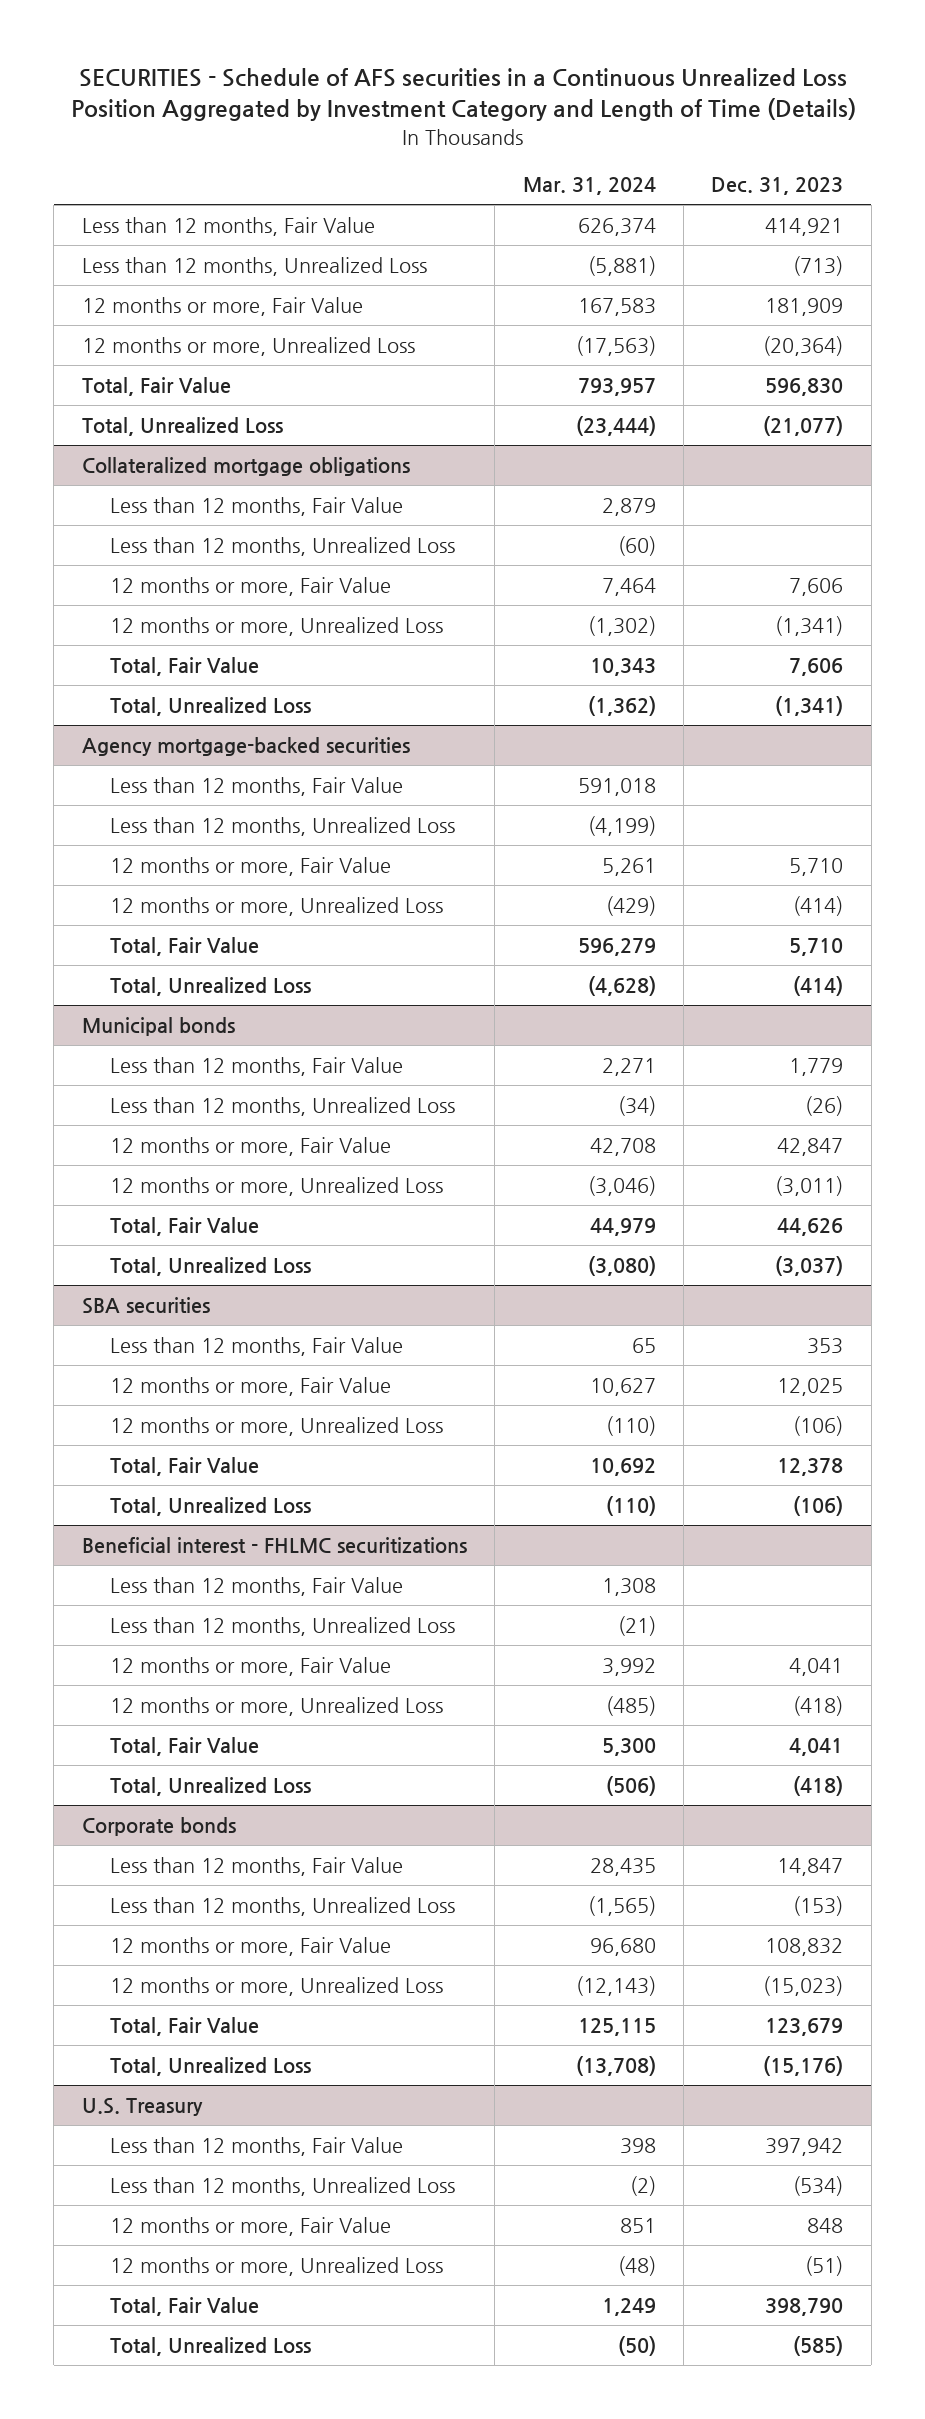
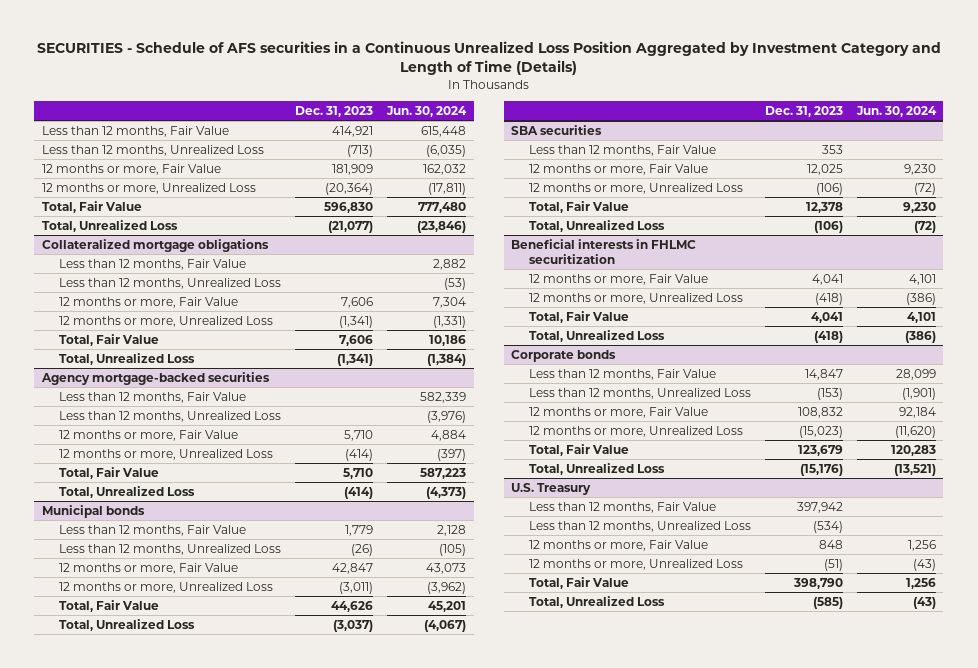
[522,176,656,195] Mar. 31, 2024 -> none
none -> [386,106,468,118] Jun. 30, 2024
[110,1577,404,1597] Less than 12 months, Fair Value -> none
[110,1617,456,1637] Less than 12 months, Unrealized Loss -> none
[81,1537,467,1555] Beneficial interest - FHLMC securitizations -> [511,238,697,264] Beneficial interests in FHLMC securitization

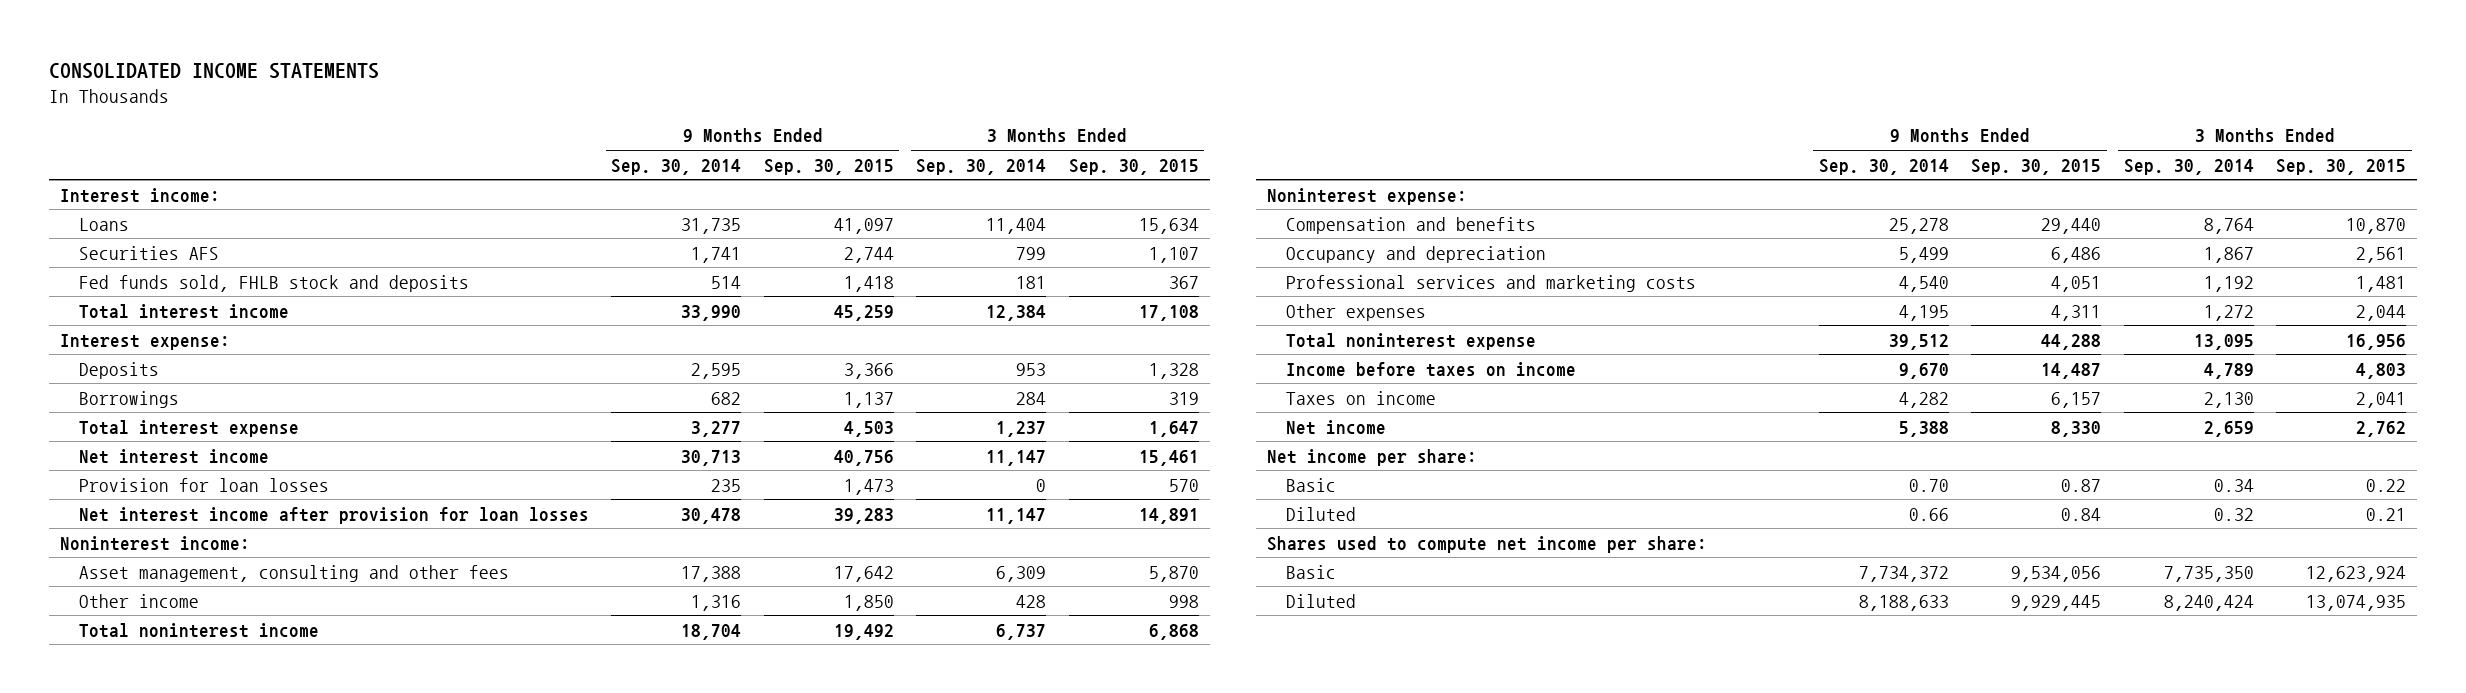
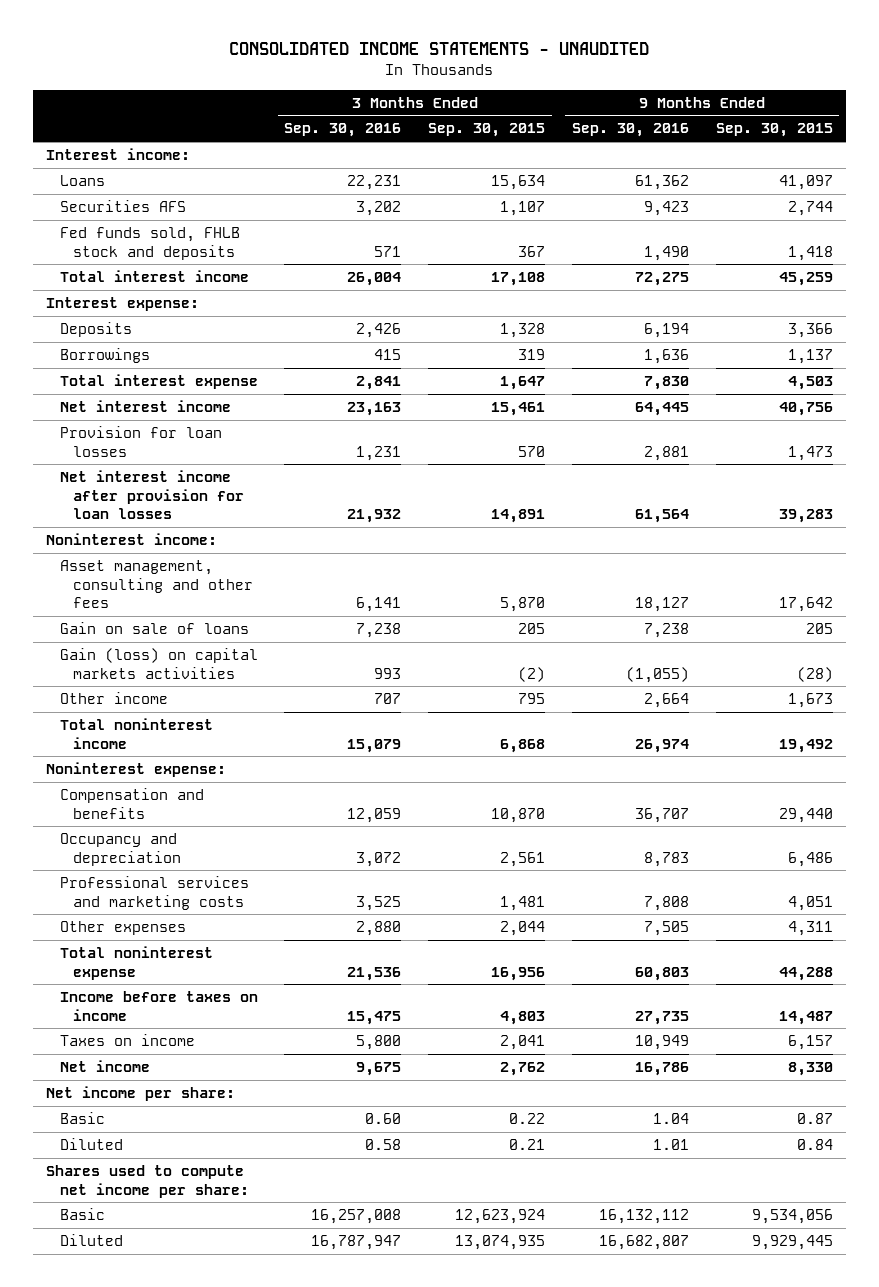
[48,63,379,80] CONSOLIDATED INCOME STATEMENTS -> [229,42,650,56] CONSOLIDATED INCOME STATEMENTS - UNAUDITED
[611,158,742,175] Sep. 30, 2014 -> none
[916,158,1047,175] Sep. 30, 2014 -> none
none -> [284,123,402,138] Sep. 30, 2016
none -> [571,123,689,138] Sep. 30, 2016
none -> [59,621,249,634] Gain on sale of loans
none -> [59,647,258,679] Gain (loss) on capital markets activities
[843,594,894,611] 1,850 -> [787,692,833,708] 1,673
[1168,594,1199,608] 998 -> [518,692,546,704] 795

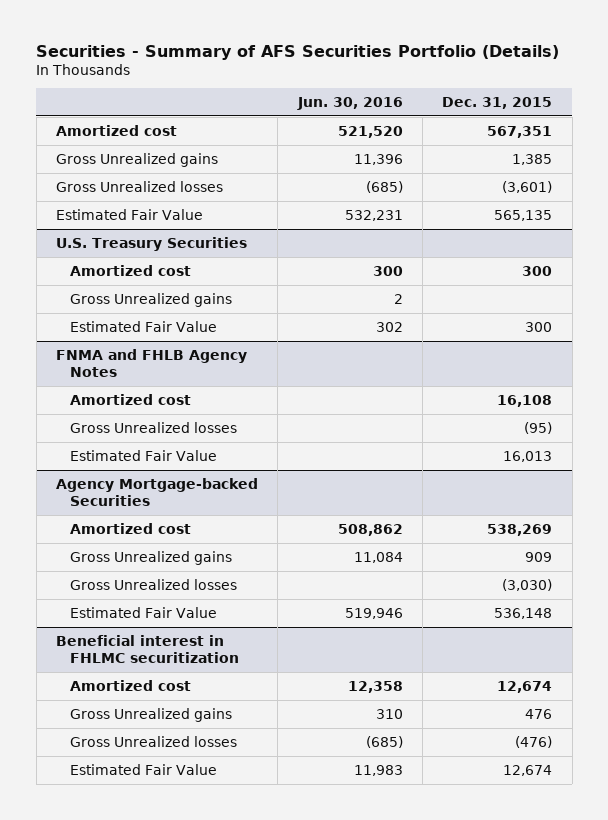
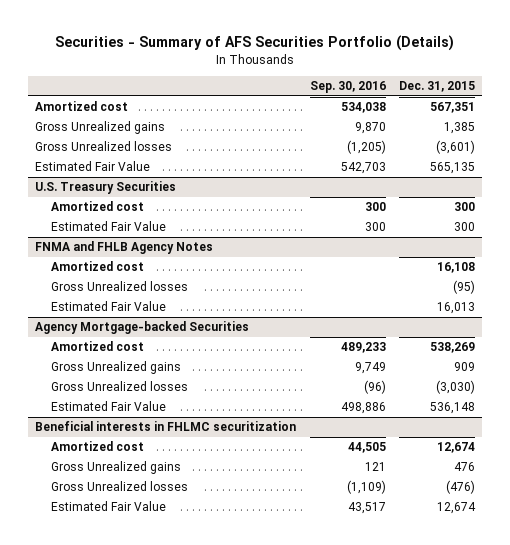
[296,96,403,110] Jun. 30, 2016 -> none
none -> [309,81,386,94] Sep. 30, 2016
[70,292,233,307] Gross Unrealized gains -> none
[56,634,240,663] Beneficial interest in FHLMC securitization -> [35,421,297,432] Beneficial interests in FHLMC securitization

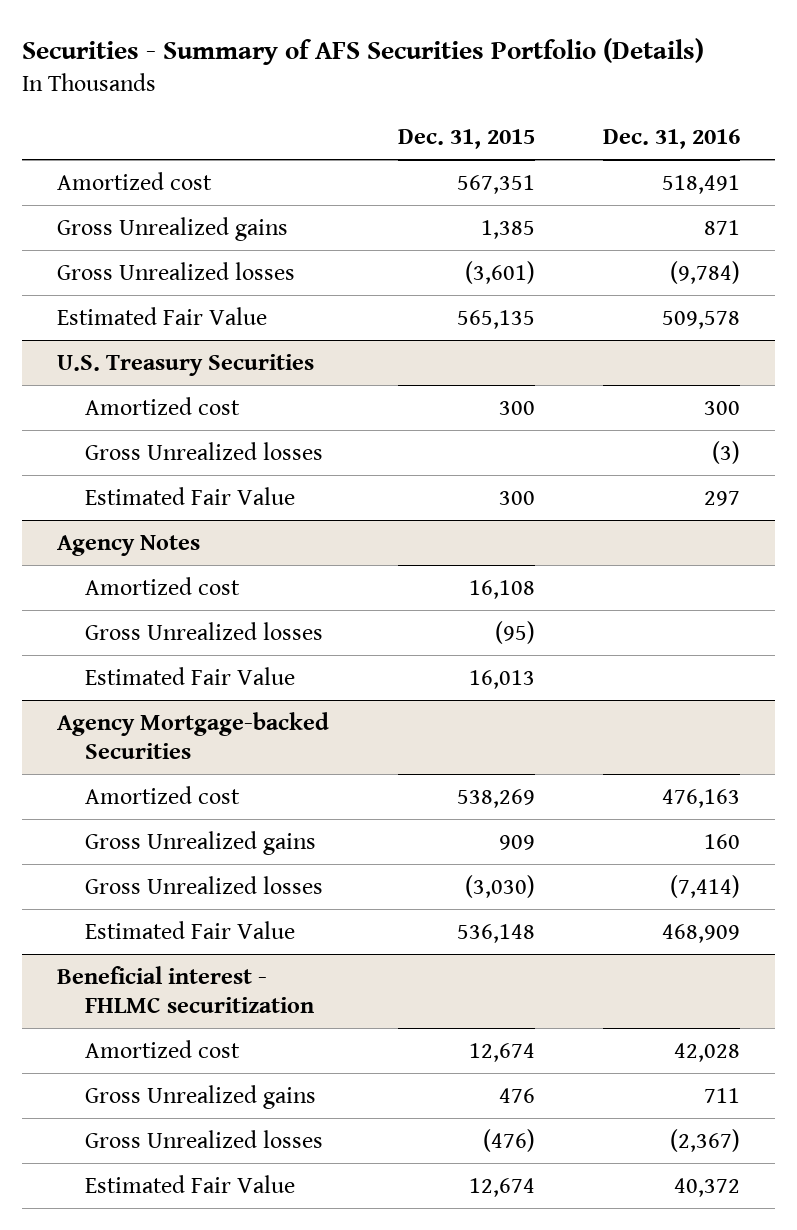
[309,81,386,94] Sep. 30, 2016 -> none
none -> [603,129,741,150] Dec. 31, 2016
none -> [85,441,324,460] Gross Unrealized losses
[35,241,214,255] FNMA and FHLB Agency Notes -> none
none -> [56,534,200,556] Agency Notes
[35,421,297,432] Beneficial interests in FHLMC securitization -> [56,965,315,1014] Beneficial interest - FHLMC securitization

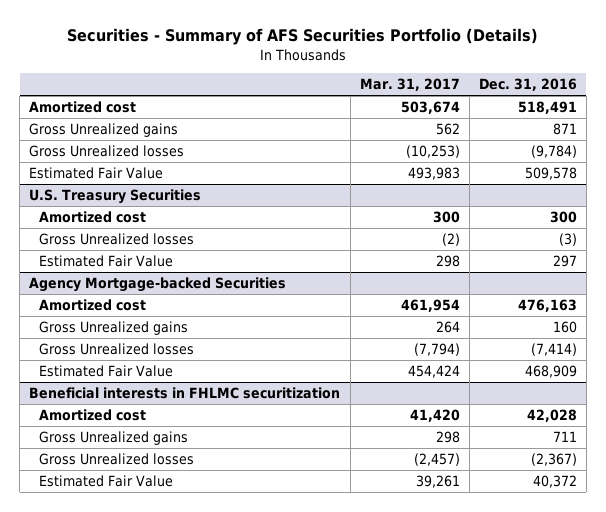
[397,129,535,150] Dec. 31, 2015 -> none
none -> [359,78,460,92] Mar. 31, 2017
[56,534,200,556] Agency Notes -> none
[85,576,241,595] Amortized cost -> none
[85,621,324,640] Gross Unrealized losses -> none
[85,666,296,685] Estimated Fair Value -> none
[56,965,315,1014] Beneficial interest - FHLMC securitization -> [29,386,341,399] Beneficial interests in FHLMC securitization

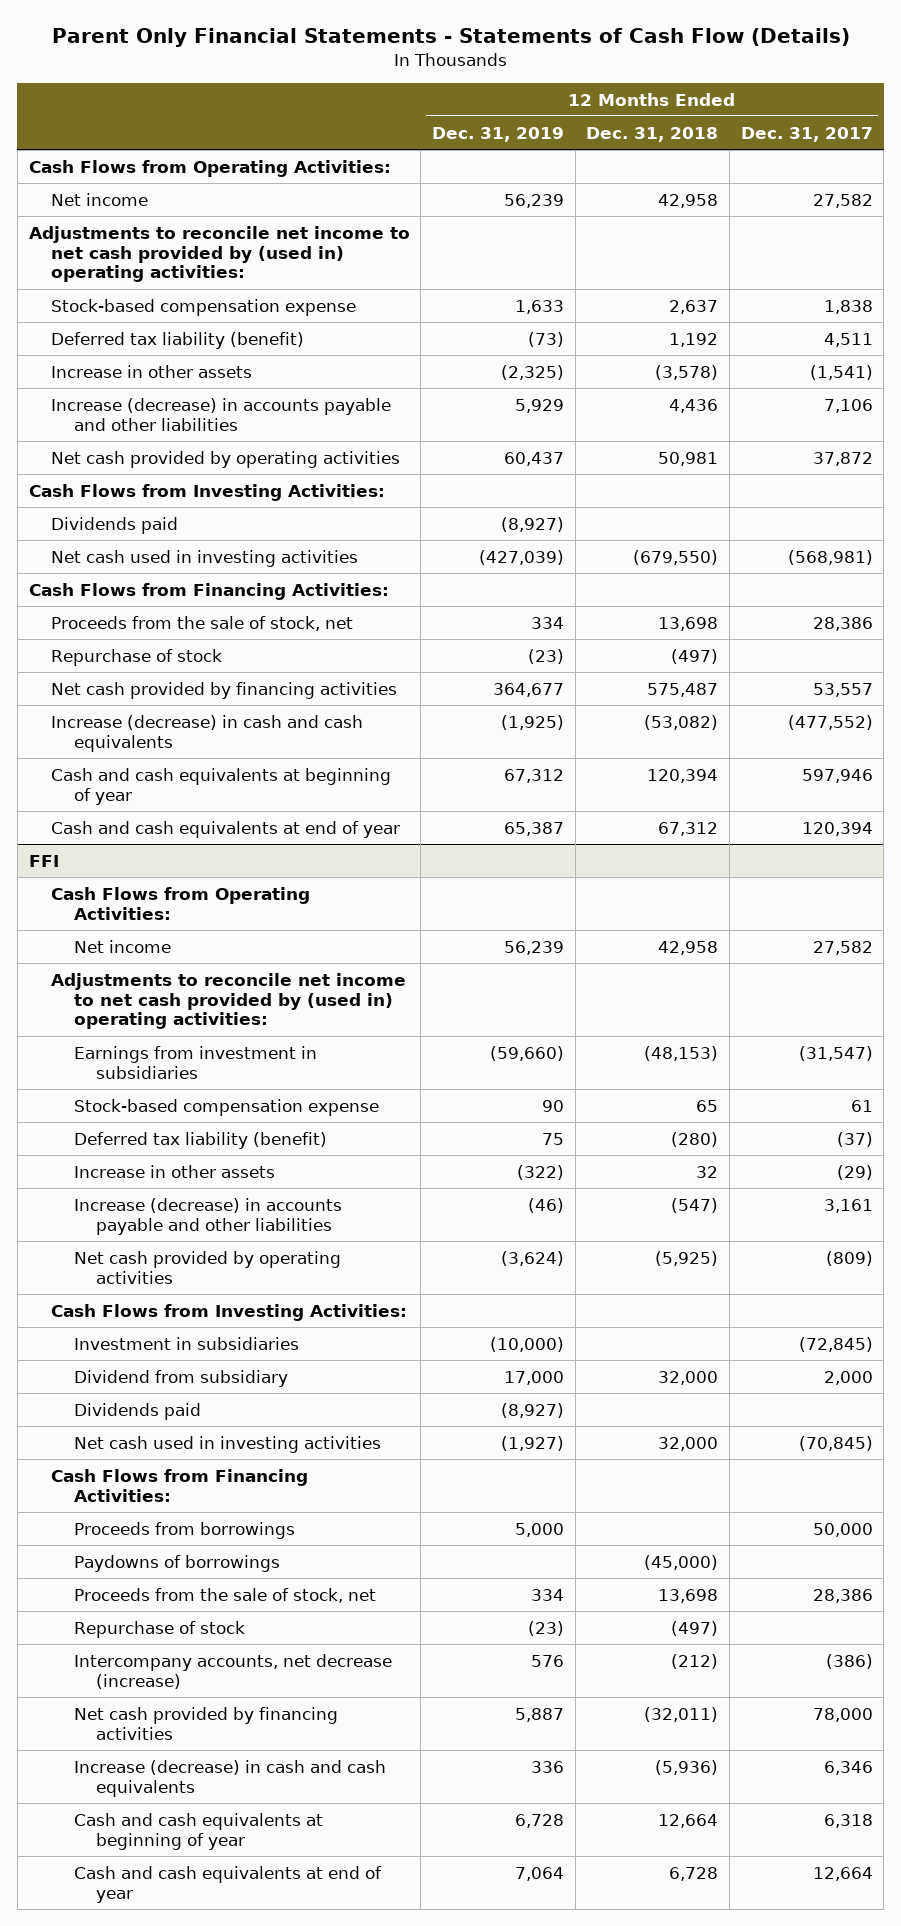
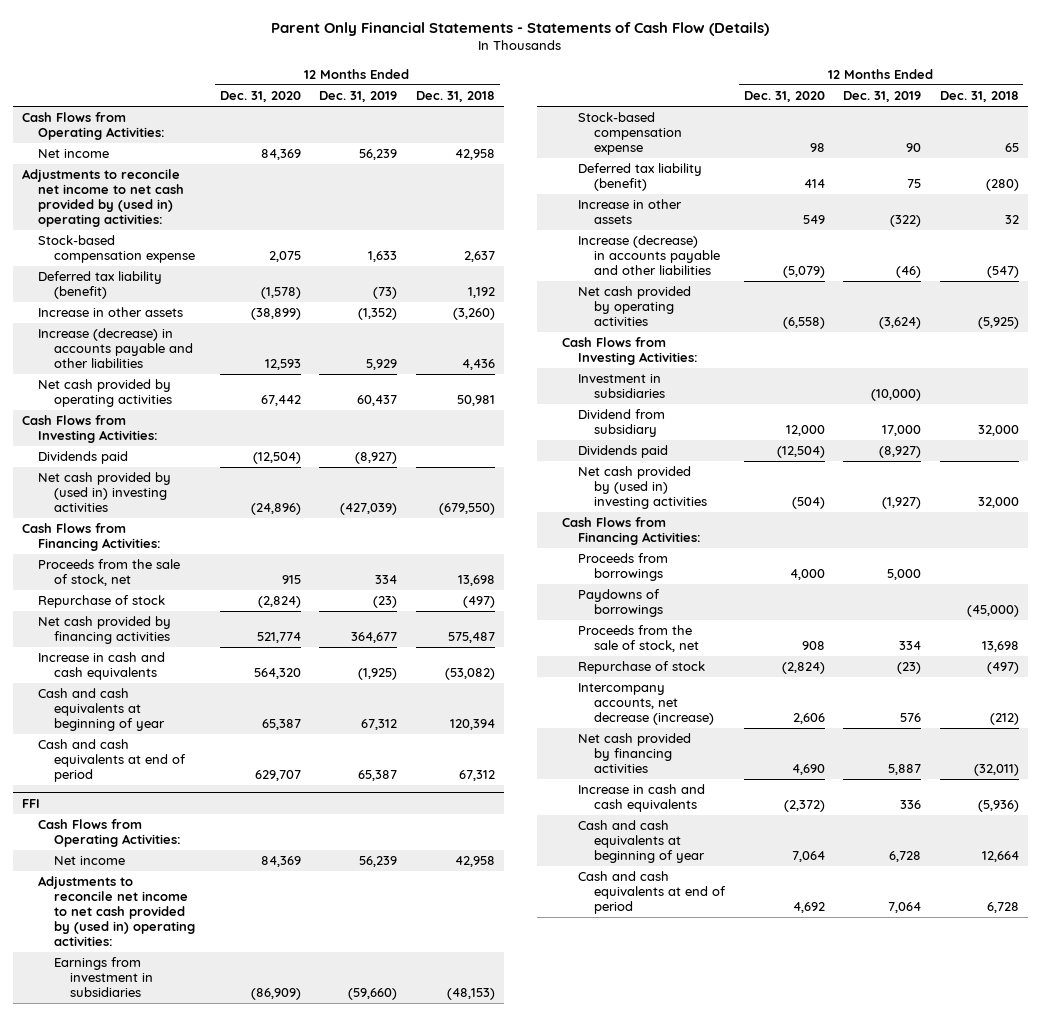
[740,126,873,142] Dec. 31, 2017 -> none
none -> [219,91,301,103] Dec. 31, 2020
[500,364,564,380] (2,325) -> [358,308,398,321] (1,352)
[655,364,719,380] (3,578) -> [452,308,495,321] (3,260)
[51,549,359,567] Net cash used in investing activities -> [38,472,172,513] Net cash provided by (used in) investing activities
[51,714,364,752] Increase (decrease) in cash and cash equivalents -> [38,652,166,681] Increase in cash and cash equivalents
[51,820,401,838] Cash and cash equivalents at end of year -> [38,739,187,783] Cash and cash equivalents at end of period
[73,1435,381,1453] Net cash used in investing activities -> [577,466,708,510] Net cash provided by (used in) investing activities
[73,1759,386,1797] Increase (decrease) in cash and cash equivalents -> [577,784,705,813] Increase in cash and cash equivalents
[73,1865,382,1903] Cash and cash equivalents at end of year -> [577,871,727,915] Cash and cash equivalents at end of period

